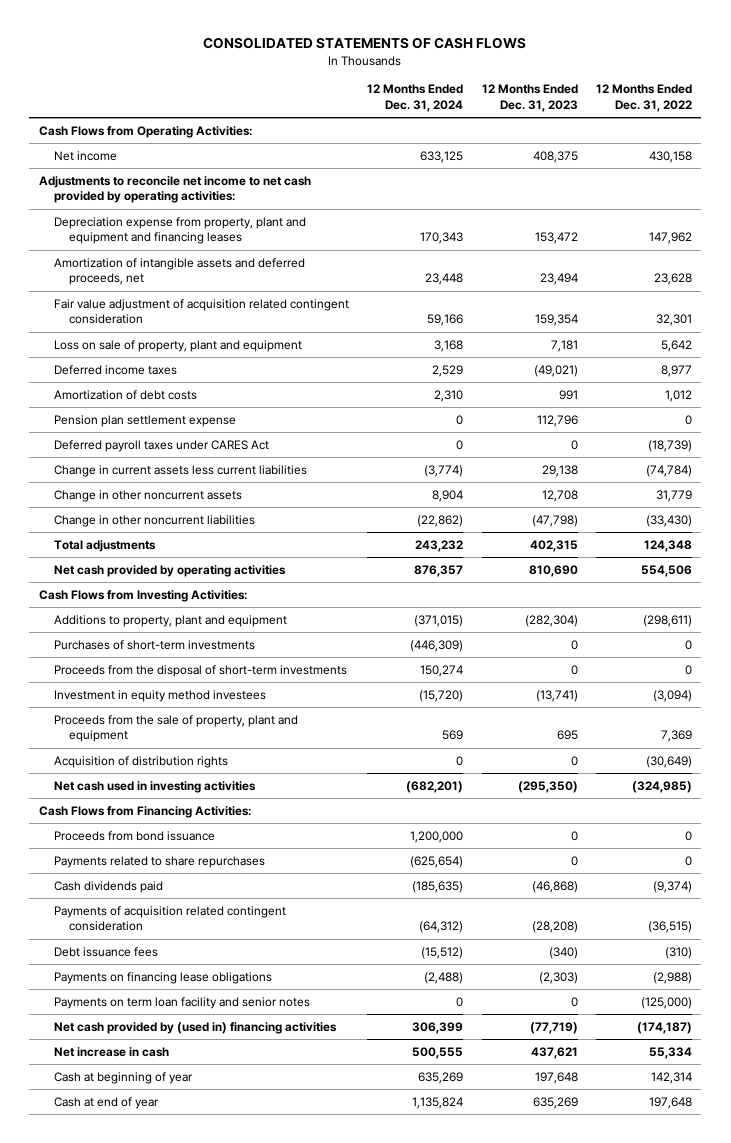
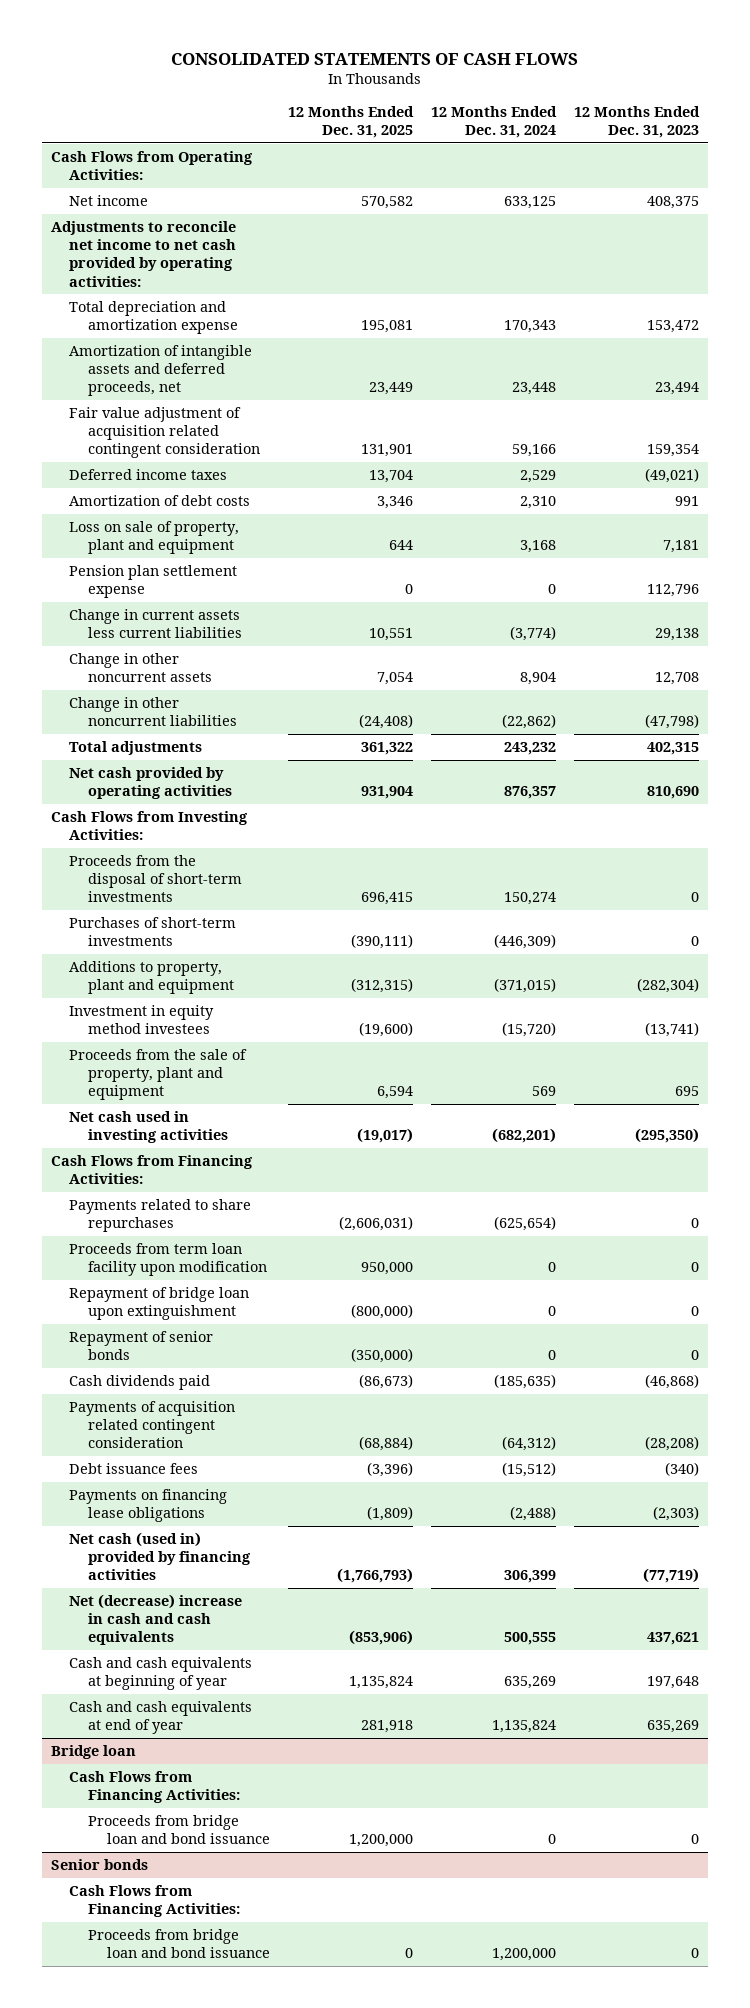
[595,84,692,112] 12 Months Ended Dec. 31, 2022 -> none
none -> [287,106,414,139] 12 Months Ended Dec. 31, 2025
[53,216,306,245] Depreciation expense from property, plant and equipment and financing leases -> [69,301,238,335] Total depreciation and amortization expense
[53,339,302,352] Loss on sale of property, plant and equipment -> [69,521,240,555] Loss on sale of property, plant and equipment
[53,439,269,452] Deferred payroll taxes under CARES Act -> none
[53,639,255,650] Purchases of short-term investments -> [69,917,237,947] Purchases of short-term investments
[53,614,287,627] Additions to property, plant and equipment -> [69,961,234,995] Additions to property, plant and equipment
[53,755,228,768] Acquisition of distribution rights -> none
[53,830,215,841] Proceeds from bond issuance -> none
none -> [69,1243,267,1277] Proceeds from term loan facility upon modification
none -> [69,1287,250,1321] Repayment of bridge loan upon extinguishment
none -> [69,1331,214,1361] Repayment of senior bonds
[53,996,310,1009] Payments on term loan facility and senior notes -> none
[53,1021,337,1034] Net cash provided by (used in) financing activities -> [69,1532,251,1581] Net cash (used in) provided by financing activities
[53,1046,169,1057] Net increase in cash -> [69,1594,243,1646] Net (decrease) increase in cash and cash equivalents
[53,1071,193,1084] Cash at beginning of year -> [69,1657,253,1691] Cash and cash equivalents at beginning of year
[53,1096,159,1109] Cash at end of year -> [69,1701,253,1735] Cash and cash equivalents at end of year
none -> [50,1745,136,1760] Bridge loan
none -> [69,1771,240,1804] Cash Flows from Financing Activities:
none -> [87,1815,270,1845] Proceeds from bridge loan and bond issuance
none -> [50,1859,148,1871] Senior bonds
none -> [69,1885,240,1918] Cash Flows from Financing Activities:
none -> [87,1929,270,1959] Proceeds from bridge loan and bond issuance

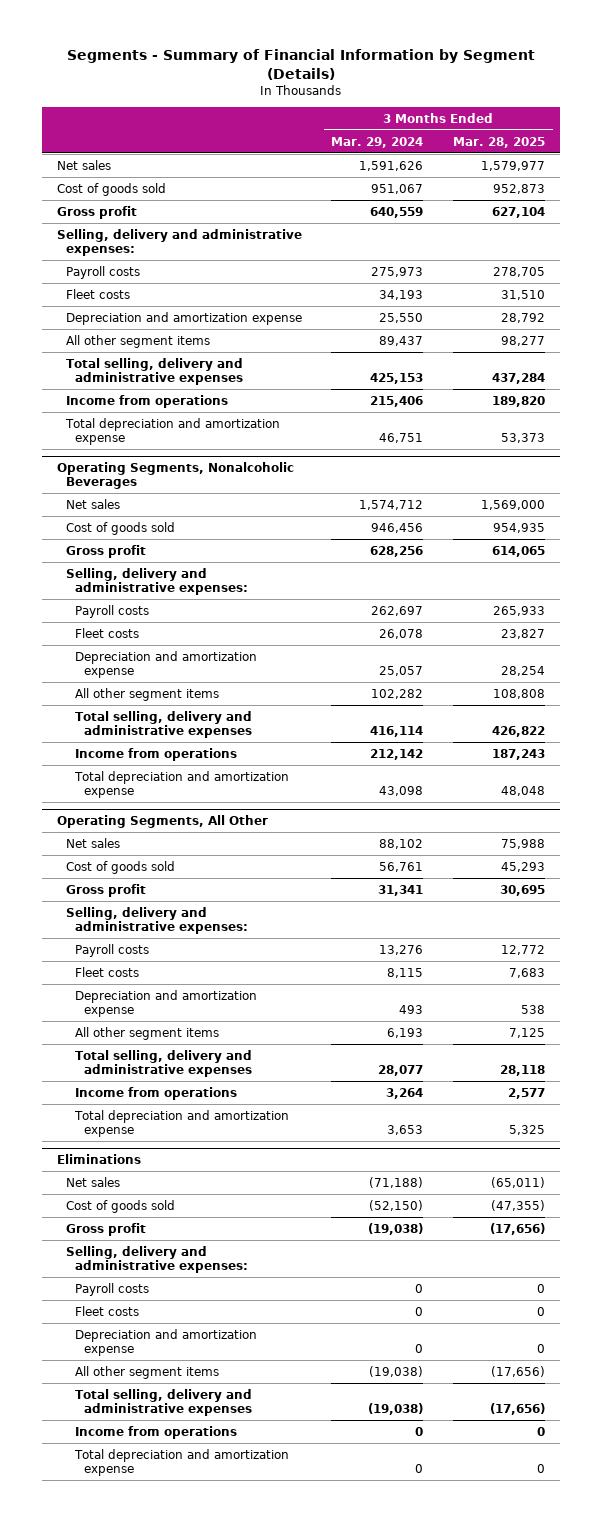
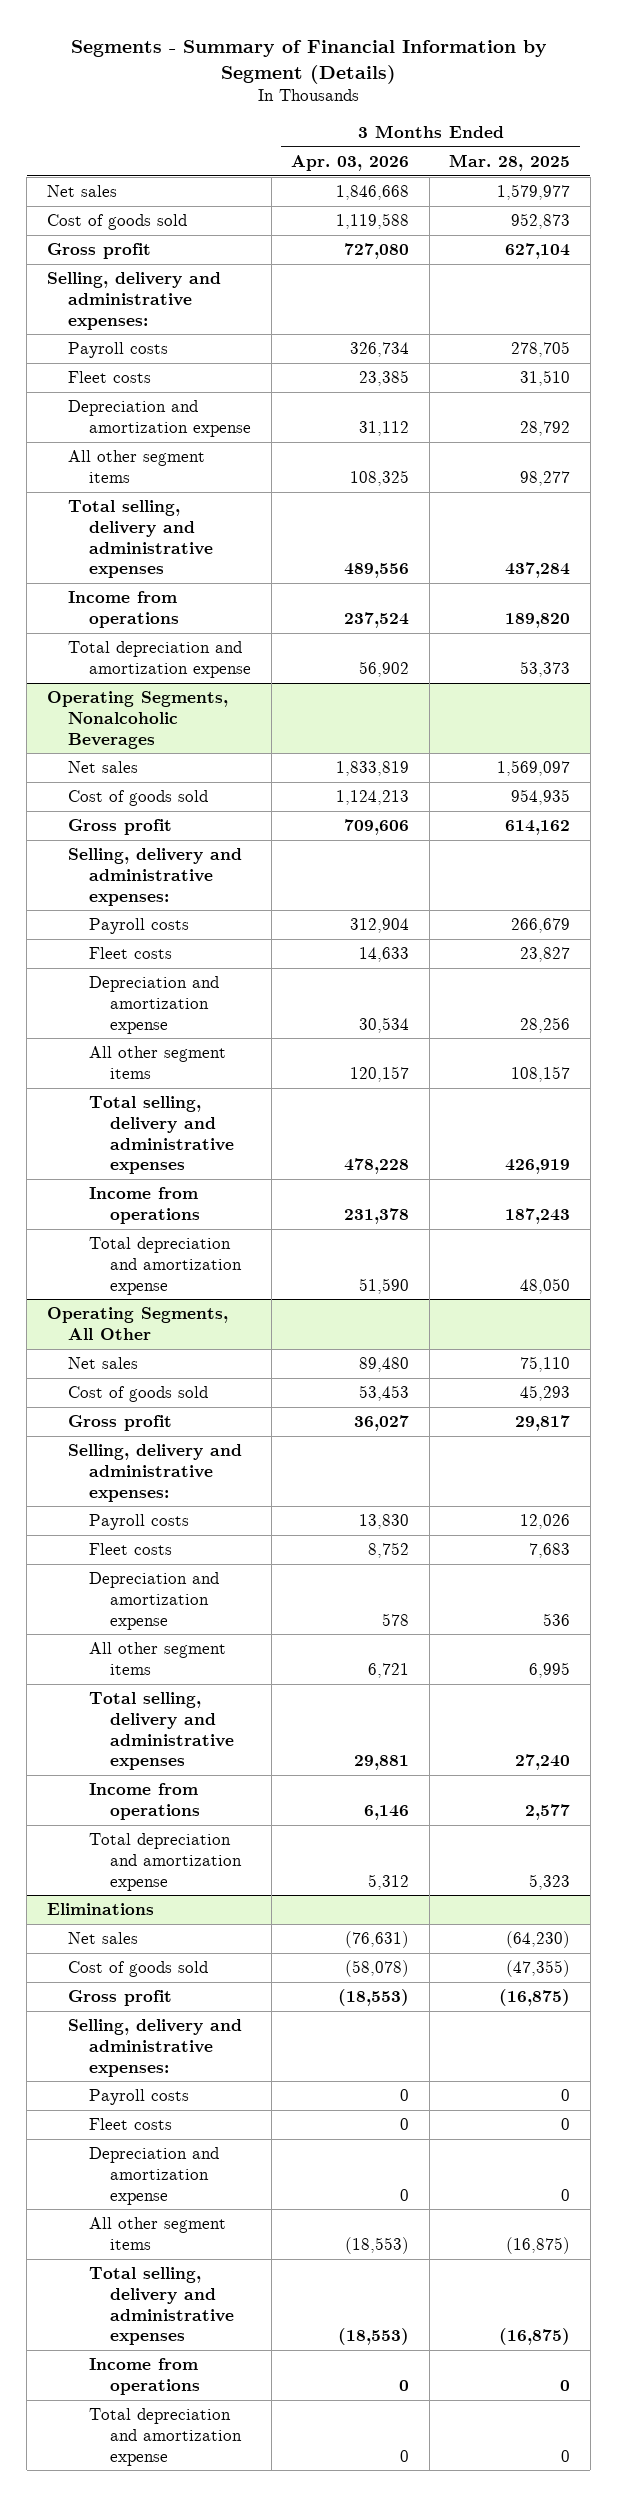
[331,136,424,148] Mar. 29, 2024 -> none
none -> [291,154,410,171] Apr. 03, 2026
[481,499,546,510] 1,569,000 -> [497,760,571,777] 1,569,097
[492,545,546,557] 614,065 -> [505,820,571,836] 614,162
[493,605,546,616] 265,933 -> [511,918,571,934] 266,679
[501,666,546,677] 28,254 -> [520,1016,571,1033] 28,256
[493,688,546,699] 108,808 -> [511,1065,571,1082] 108,157
[492,726,546,738] 426,822 -> [505,1159,571,1175] 426,919
[501,786,546,797] 48,048 -> [520,1277,571,1294] 48,050
[501,838,546,849] 75,988 -> [520,1356,571,1373] 75,110
[500,884,546,896] 30,695 -> [515,1415,571,1432] 29,817
[501,944,546,955] 12,772 -> [520,1514,571,1530] 12,026
[521,1005,546,1015] 538 -> [543,1612,571,1626] 536
[509,1027,546,1038] 7,125 -> [529,1661,571,1678] 6,995
[500,1065,546,1077] 28,118 -> [515,1754,571,1771] 27,240
[509,1125,546,1136] 5,325 -> [529,1873,571,1890] 5,323
[491,1176,546,1188] (65,011) -> [506,1931,571,1949] (64,230)
[490,1222,546,1235] (17,656) -> [499,1989,571,2007] (16,875)
[491,1365,546,1377] (17,656) -> [506,2236,571,2254] (16,875)
[490,1403,546,1416] (17,656) -> [499,2328,571,2346] (16,875)

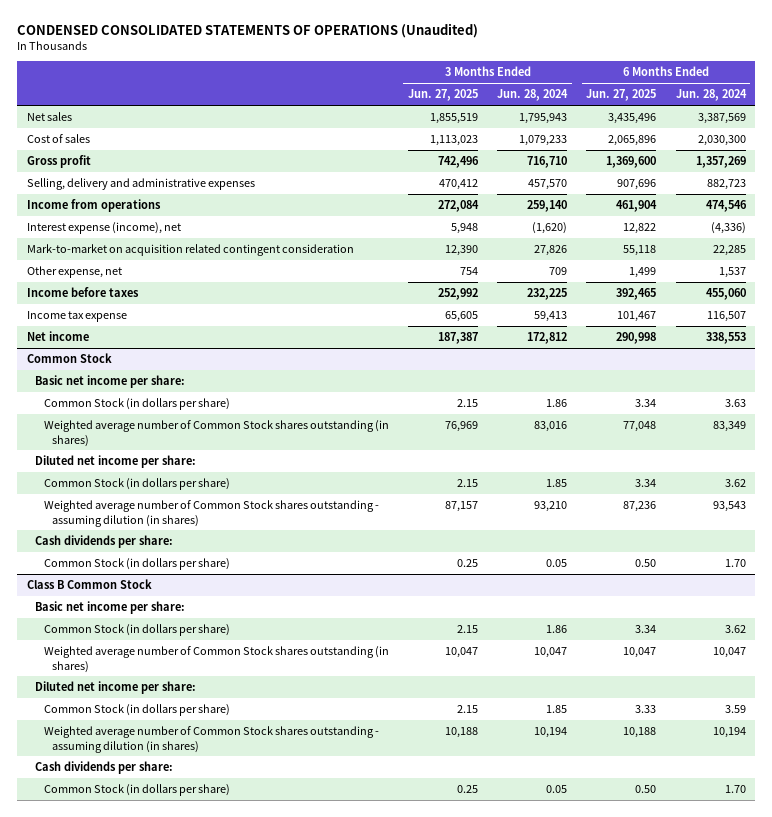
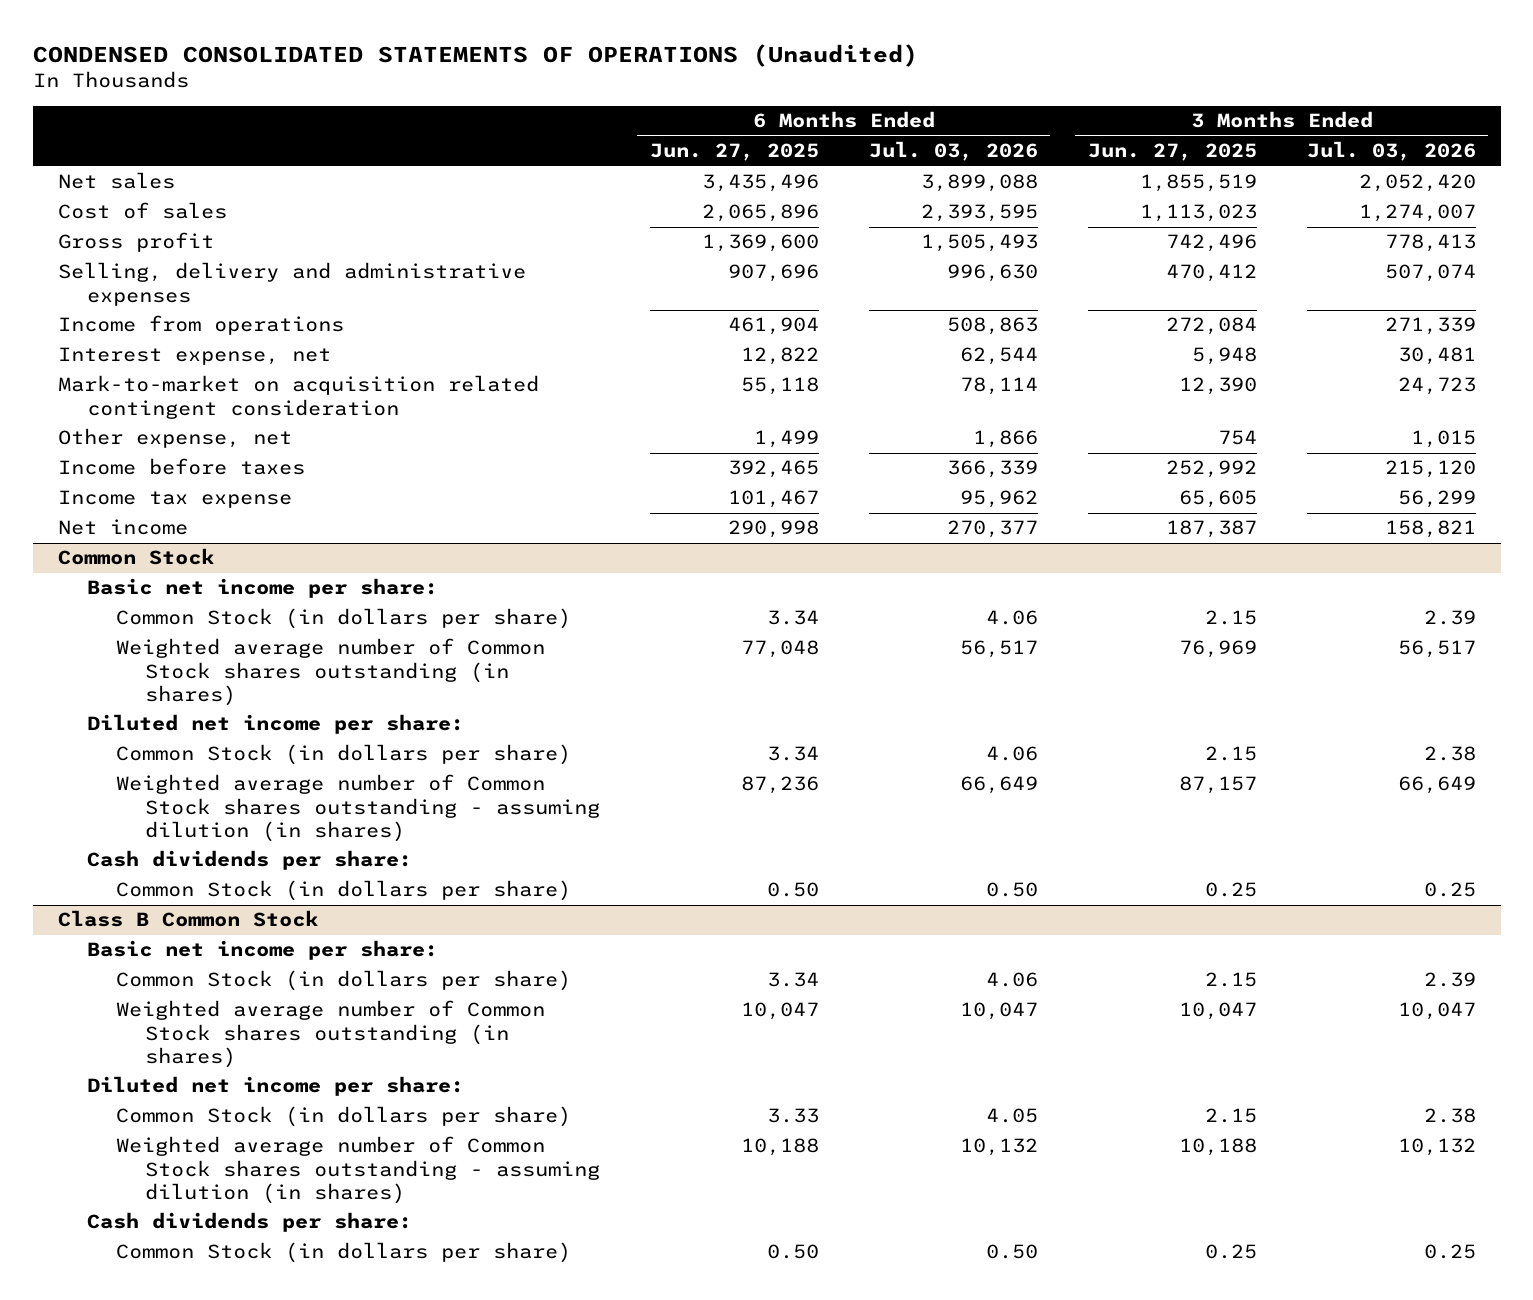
[497,89,569,102] Jun. 28, 2024 -> none
[675,89,747,102] Jun. 28, 2024 -> none
none -> [868,141,1038,162] Jul. 03, 2026
none -> [1306,141,1476,162] Jul. 03, 2026
[26,222,181,235] Interest expense (income), net -> [57,347,331,366] Interest expense, net

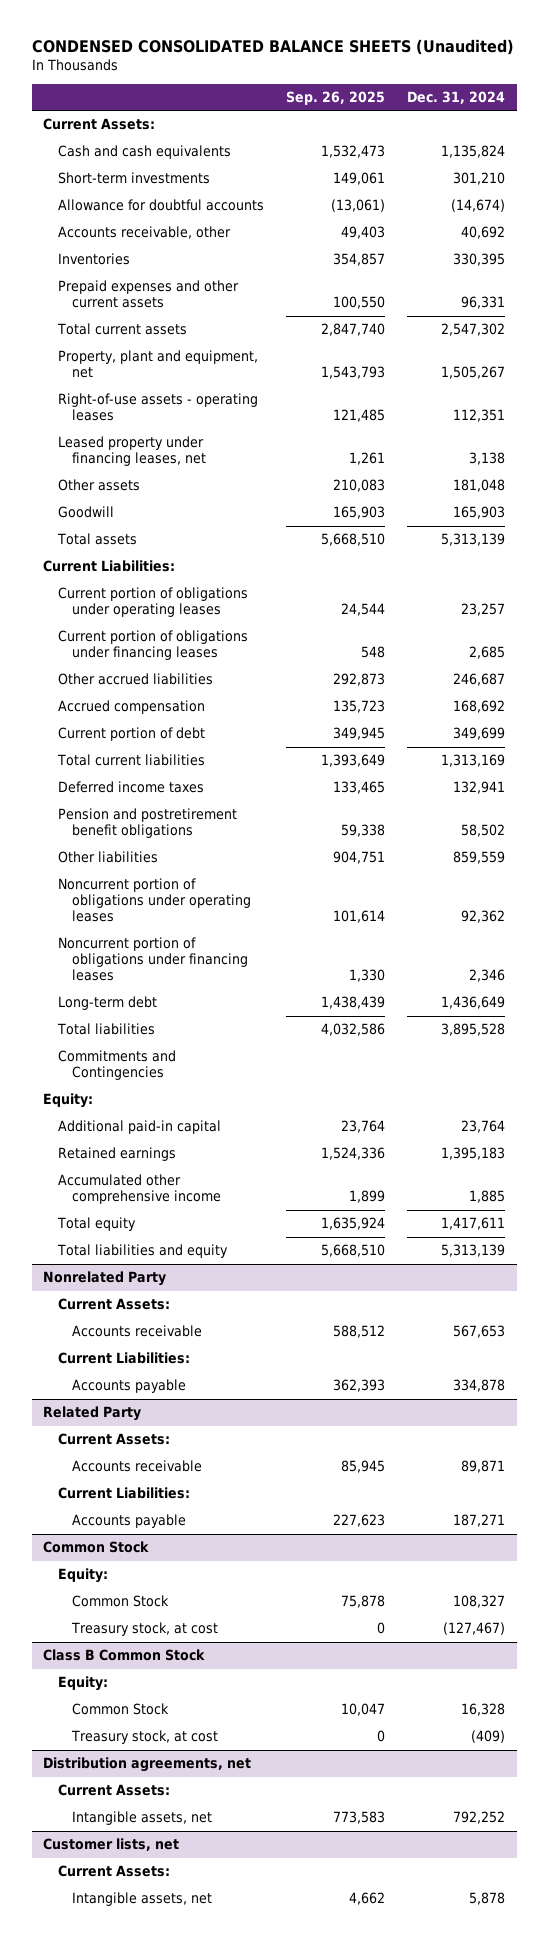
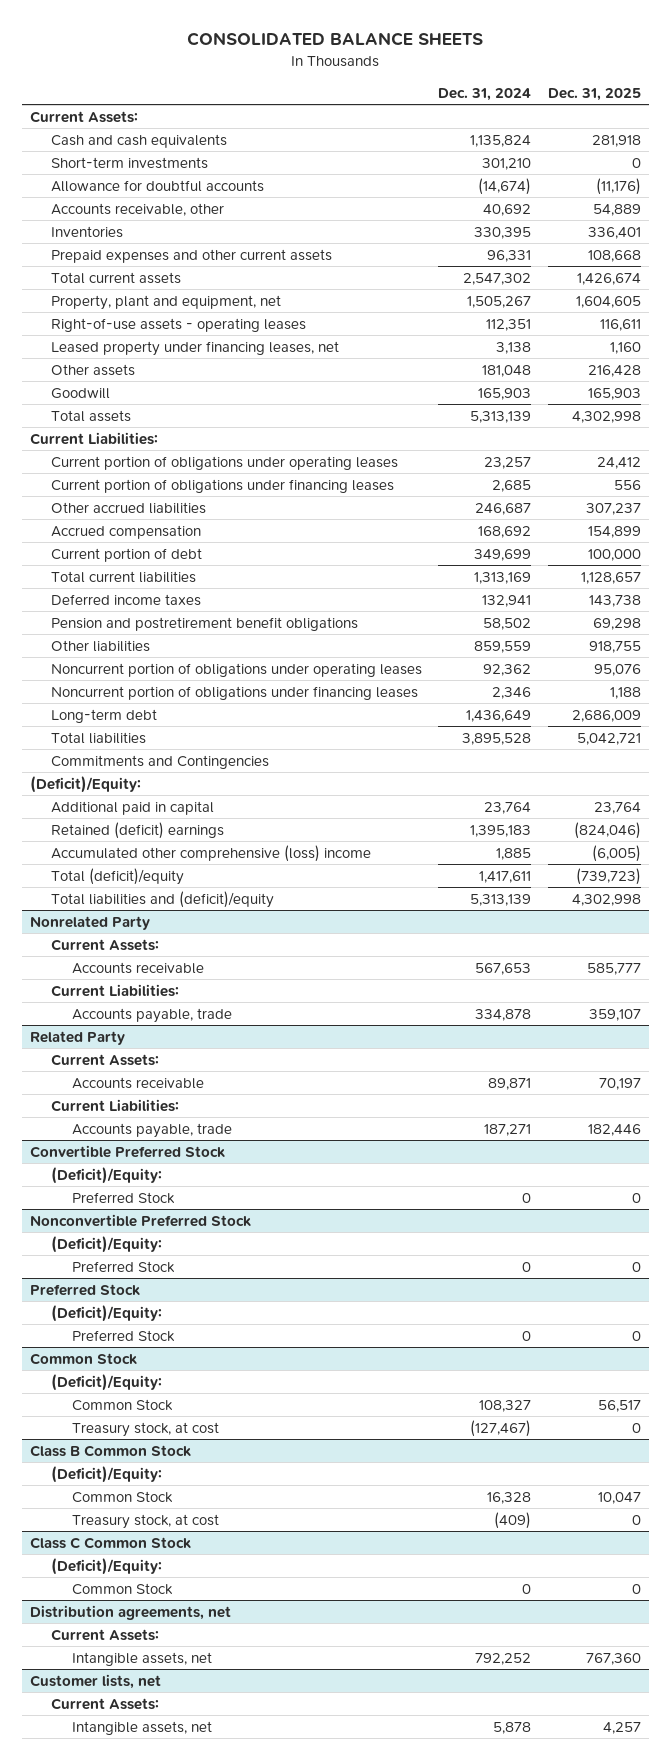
[31,39,514,56] CONDENSED CONSOLIDATED BALANCE SHEETS (Unaudited) -> [187,32,484,47] CONSOLIDATED BALANCE SHEETS
[286,90,386,105] Sep. 26, 2025 -> none
none -> [547,87,641,101] Dec. 31, 2025
[42,1093,93,1109] Equity: -> [29,775,141,793] (Deficit)/Equity:
[57,1120,221,1135] Additional paid-in capital -> [50,800,214,815] Additional paid in capital
[57,1147,176,1162] Retained earnings -> [50,821,224,839] Retained (deficit) earnings
[57,1174,222,1205] Accumulated other comprehensive income -> [50,844,371,862] Accumulated other comprehensive (loss) income
[56,1217,136,1232] Total equity -> [50,867,184,885] Total (deficit)/equity
[56,1244,228,1259] Total liabilities and equity -> [50,890,274,908] Total liabilities and (deficit)/equity
[72,1379,187,1394] Accounts payable -> [71,1007,232,1023] Accounts payable, trade
[72,1514,187,1529] Accounts payable -> [71,1122,232,1138] Accounts payable, trade
none -> [29,1144,225,1158] Convertible Preferred Stock
none -> [50,1166,162,1184] (Deficit)/Equity:
none -> [71,1191,175,1204] Preferred Stock
none -> [29,1213,251,1227] Nonconvertible Preferred Stock
none -> [50,1235,162,1253] (Deficit)/Equity:
none -> [71,1260,175,1273] Preferred Stock
none -> [29,1283,140,1296] Preferred Stock
none -> [50,1304,162,1322] (Deficit)/Equity:
none -> [71,1329,175,1342] Preferred Stock
[57,1568,108,1584] Equity: -> [50,1373,162,1391] (Deficit)/Equity:
[57,1676,108,1692] Equity: -> [50,1465,162,1483] (Deficit)/Equity:
none -> [29,1536,191,1549] Class C Common Stock
none -> [50,1557,162,1575] (Deficit)/Equity:
none -> [71,1582,173,1595] Common Stock

